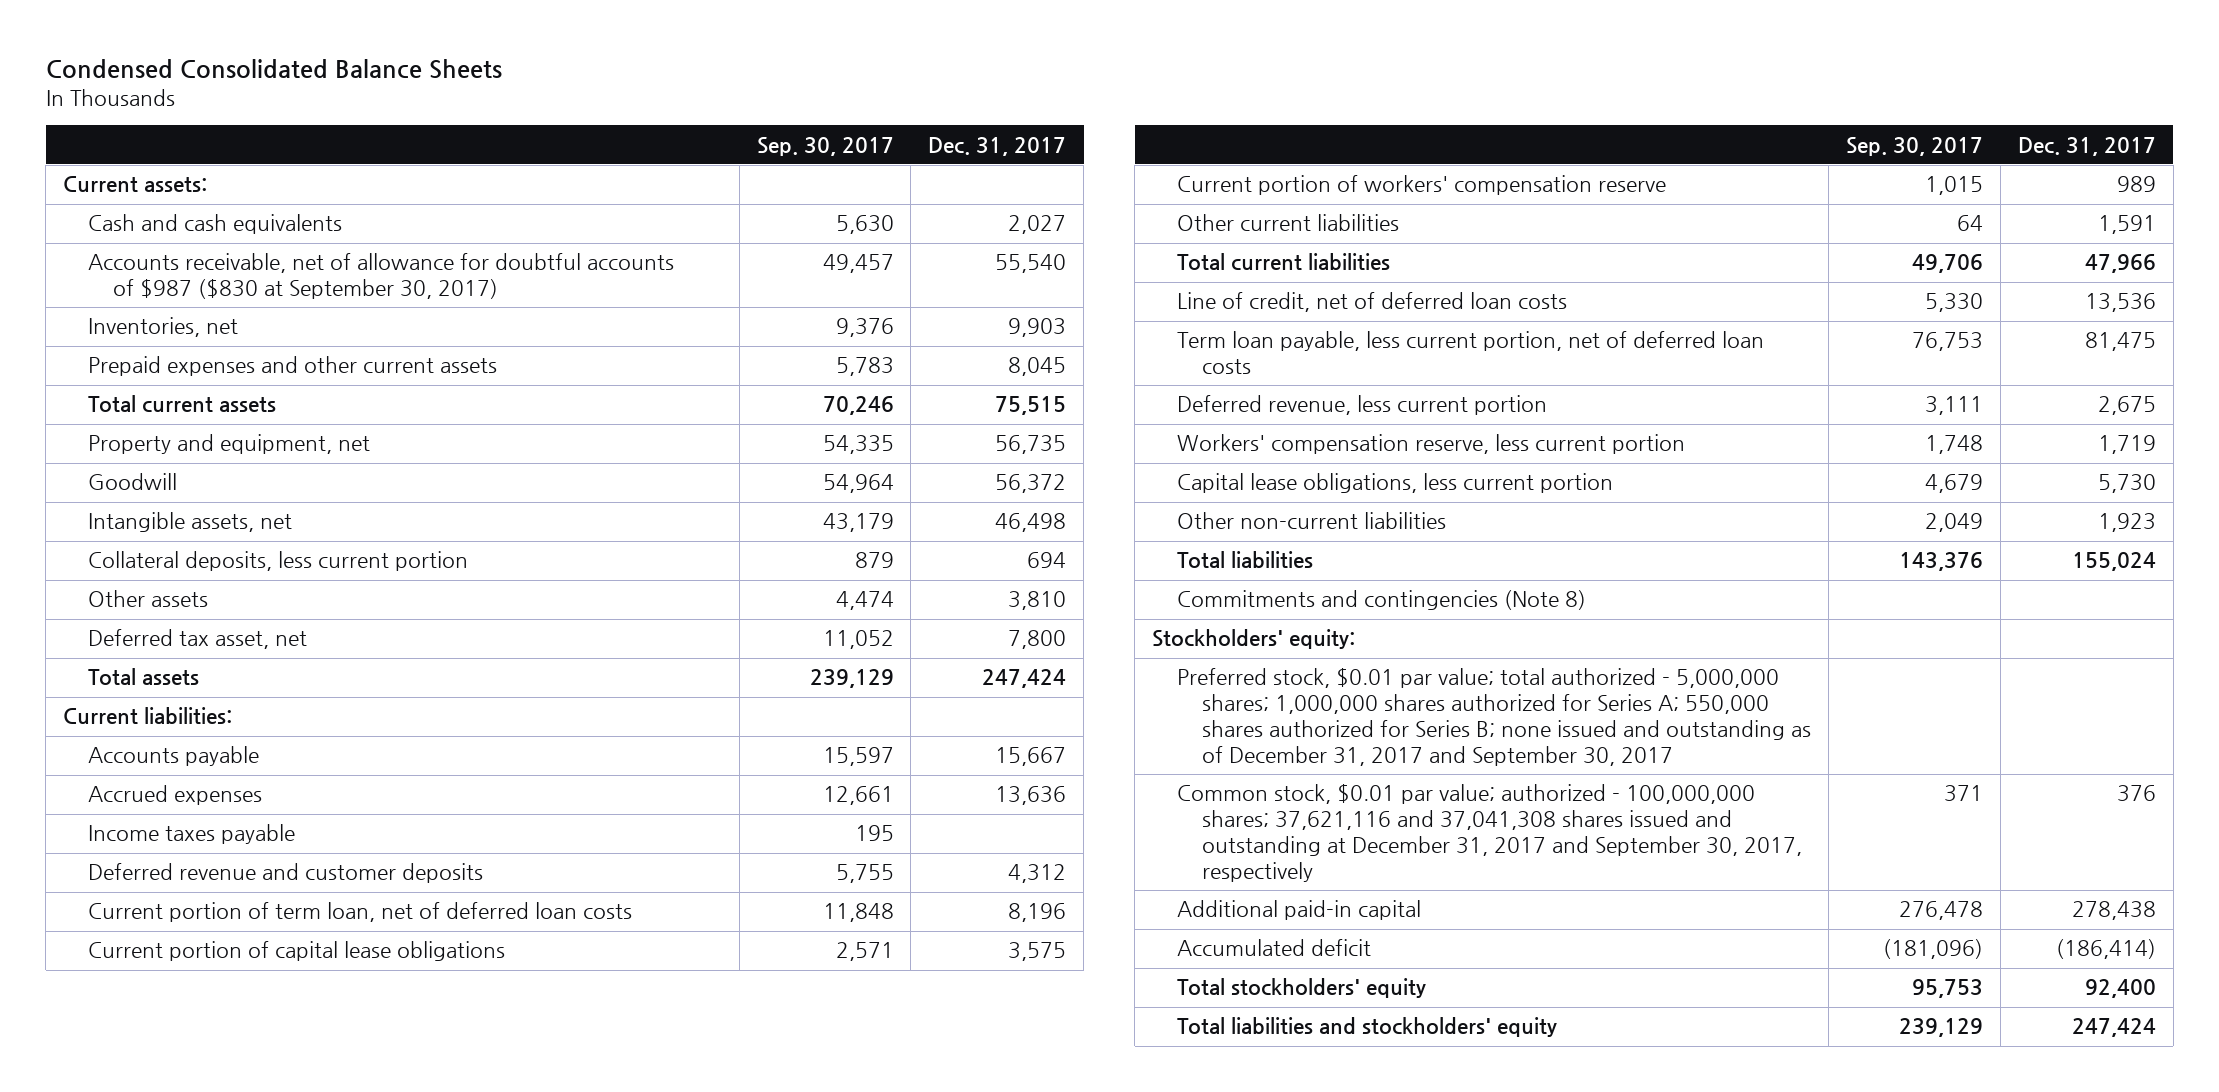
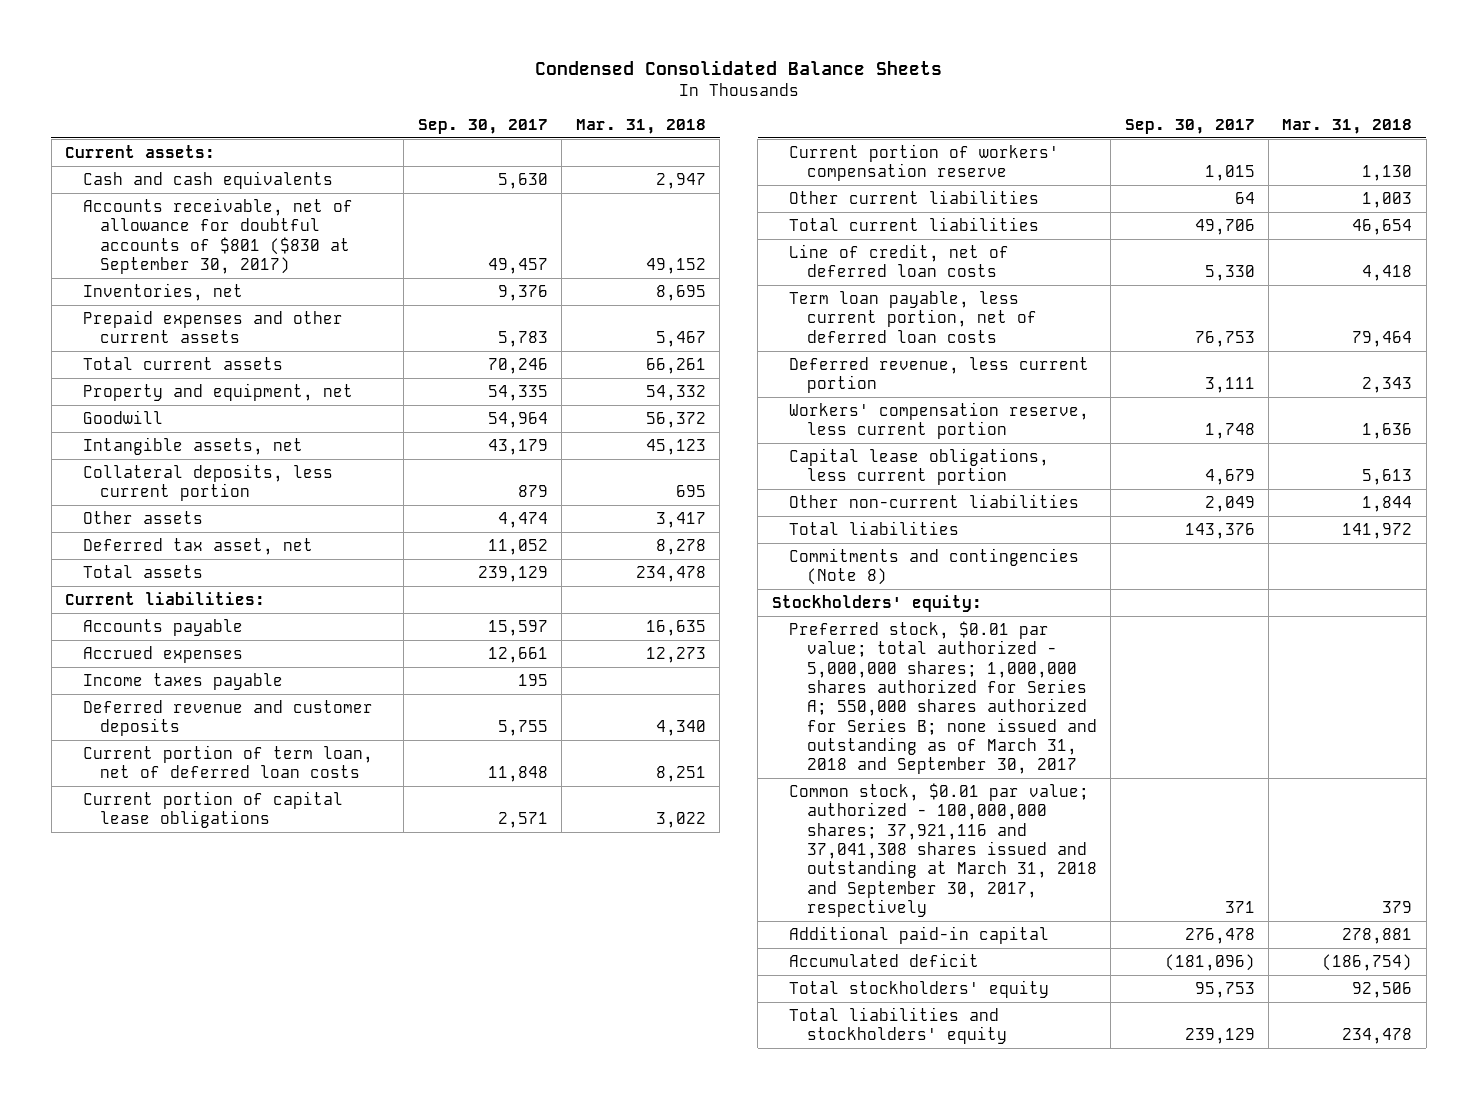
[928,136,1067,156] Dec. 31, 2017 -> none
none -> [575,118,706,134] Mar. 31, 2018
[87,253,674,300] Accounts receivable, net of allowance for doubtful accounts of $987 ($830 at September 30, 2017) -> [82,197,353,274] Accounts receivable, net of allowance for doubtful accounts of $801 ($830 at September 30, 2017)
[1177,668,1812,766] Preferred stock, $0.01 par value; total authorized - 5,000,000 shares; 1,000,000 shares authorized for Series A; 550,000 shares authorized for Series B; none issued and outstanding as of December 31, 2017 and September 30, 2017 -> [789,620,1097,775] Preferred stock, $0.01 par value; total authorized - 5,000,000 shares; 1,000,000 shares authorized for Series A; 550,000 shares authorized for Series B; none issued and outstanding as of March 31, 2018 and September 30, 2017
[1177,784,1803,882] Common stock, $0.01 par value; authorized - 100,000,000 shares; 37,621,116 and 37,041,308 shares issued and outstanding at December 31, 2017 and September 30, 2017, respectively -> [789,782,1097,917] Common stock, $0.01 par value; authorized - 100,000,000 shares; 37,921,116 and 37,041,308 shares issued and outstanding at March 31, 2018 and September 30, 2017, respectively

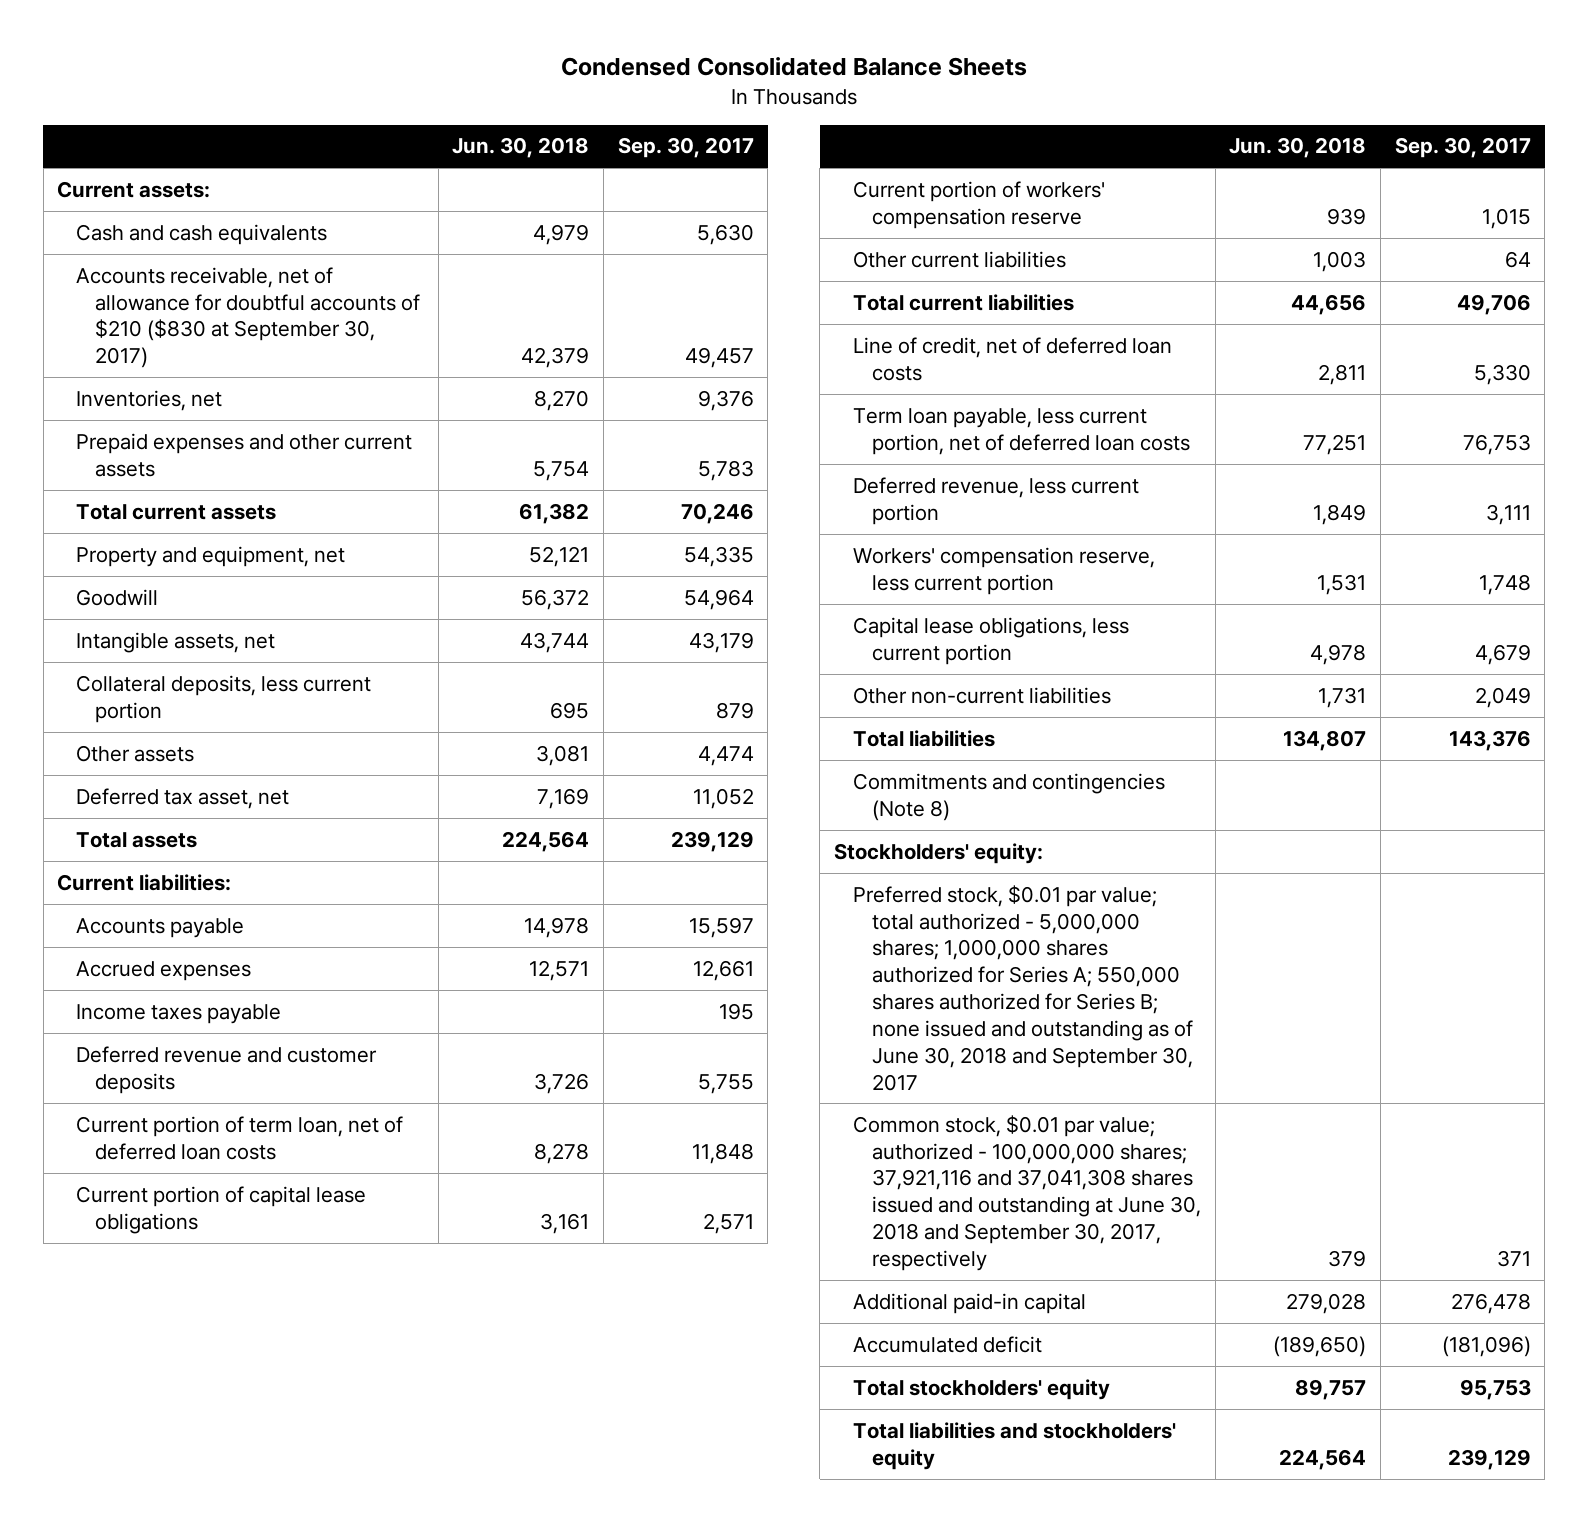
[575,118,706,134] Mar. 31, 2018 -> none
none -> [452,137,590,159] Jun. 30, 2018
[82,197,353,274] Accounts receivable, net of allowance for doubtful accounts of $801 ($830 at September 30, 2017) -> [76,266,421,369] Accounts receivable, net of allowance for doubtful accounts of $210 ($830 at September 30, 2017)
[789,620,1097,775] Preferred stock, $0.01 par value; total authorized - 5,000,000 shares; 1,000,000 shares authorized for Series A; 550,000 shares authorized for Series B; none issued and outstanding as of March 31, 2018 and September 30, 2017 -> [853,884,1194,1091] Preferred stock, $0.01 par value; total authorized - 5,000,000 shares; 1,000,000 shares authorized for Series A; 550,000 shares authorized for Series B; none issued and outstanding as of June 30, 2018 and September 30, 2017
[789,782,1097,917] Common stock, $0.01 par value; authorized - 100,000,000 shares; 37,921,116 and 37,041,308 shares issued and outstanding at March 31, 2018 and September 30, 2017, respectively -> [853,1114,1202,1271] Common stock, $0.01 par value; authorized - 100,000,000 shares; 37,921,116 and 37,041,308 shares issued and outstanding at June 30, 2018 and September 30, 2017, respectively

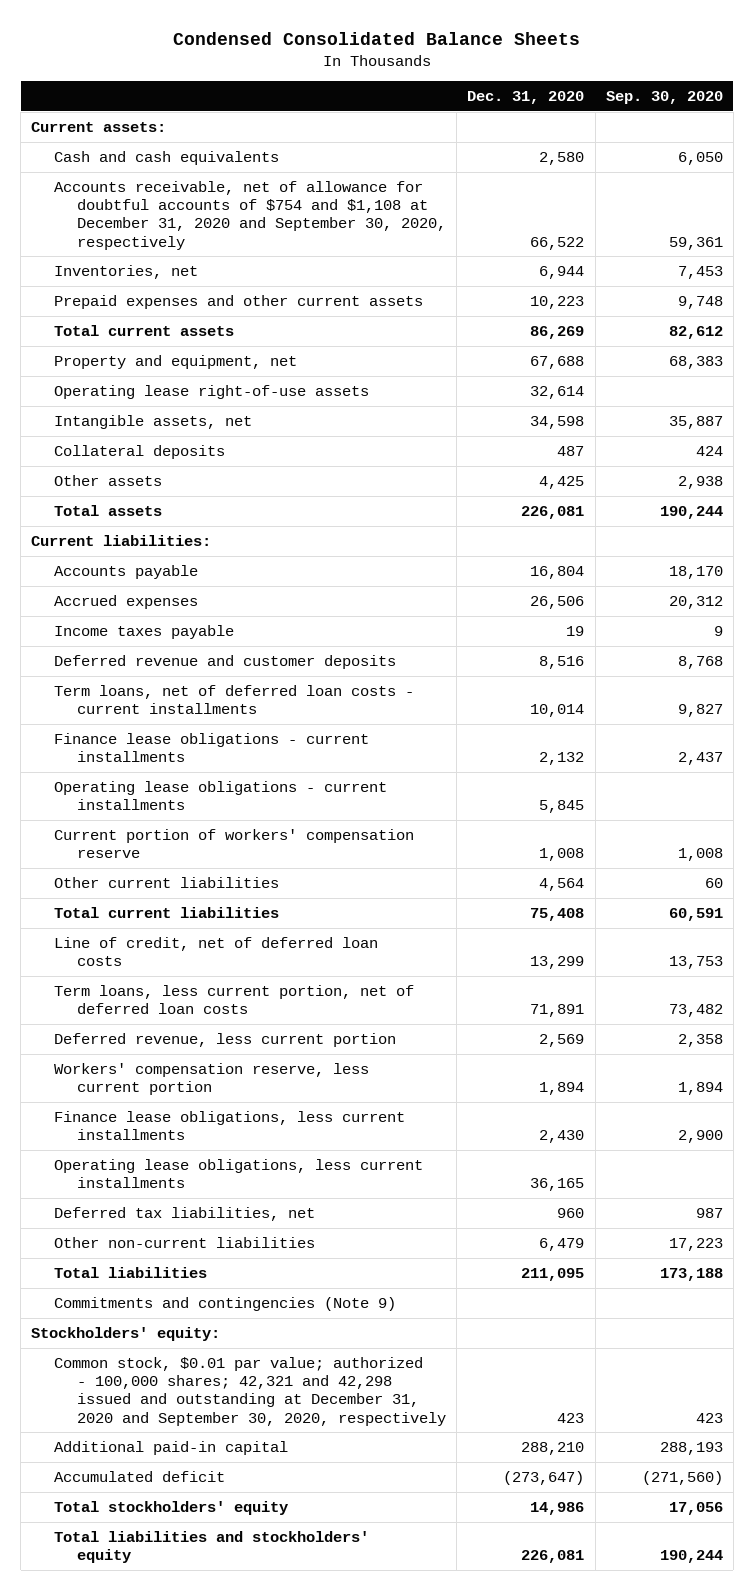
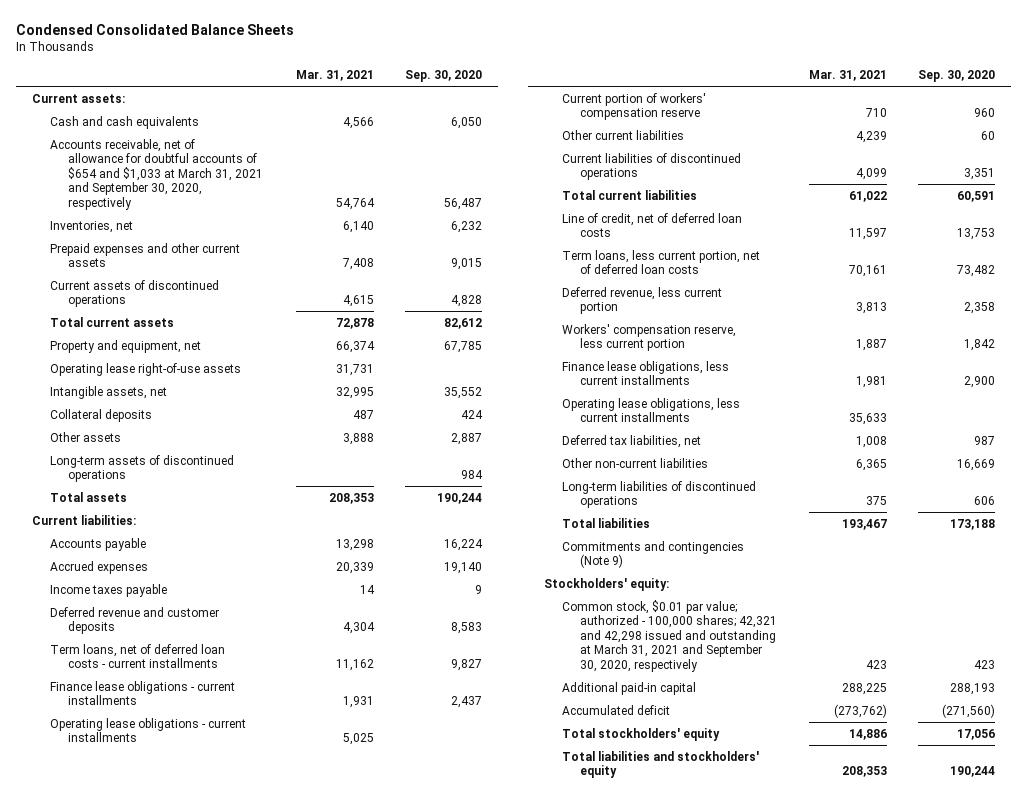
[467,91,585,105] Dec. 31, 2020 -> none
none -> [296,69,375,81] Mar. 31, 2021
[54,180,446,250] Accounts receivable, net of allowance for doubtful accounts of $754 and $1,108 at December 31, 2020 and September 30, 2020, respectively -> [49,138,263,210] Accounts receivable, net of allowance for doubtful accounts of $654 and $1,033 at March 31, 2021 and September 30, 2020, respectively
[668,236,723,250] 59,361 -> [444,197,483,210] 56,487
[677,265,723,279] 7,453 -> [451,220,483,233] 6,232
[677,295,723,309] 9,748 -> [451,258,483,271] 9,015
none -> [49,279,219,308] Current assets of discontinued operations
[668,355,723,369] 68,383 -> [444,340,483,353] 67,785
[668,415,723,429] 35,887 -> [444,386,483,399] 35,552
[677,475,723,489] 2,938 -> [451,432,483,445] 2,887
none -> [49,454,234,483] Long-term assets of discontinued operations
[668,565,723,579] 18,170 -> [444,538,484,551] 16,224
[668,595,723,609] 20,312 -> [444,561,483,574] 19,140
[677,655,723,669] 8,768 -> [451,622,483,635] 8,583
[677,848,723,862] 1,008 -> [974,108,996,118] 960
none -> [562,152,742,181] Current liabilities of discontinued operations
[677,1082,723,1096] 1,894 -> [964,339,996,352] 1,842
[668,1237,723,1251] 17,223 -> [957,458,996,471] 16,669
none -> [562,480,757,509] Long-term liabilities of discontinued operations
[54,1356,446,1426] Common stock, $0.01 par value; authorized - 100,000 shares; 42,321 and 42,298 issued and outstanding at December 31, 2020 and September 30, 2020, respectively -> [562,599,778,672] Common stock, $0.01 par value; authorized - 100,000 shares; 42,321 and 42,298 issued and outstanding at March 31, 2021 and September 30, 2020, respectively

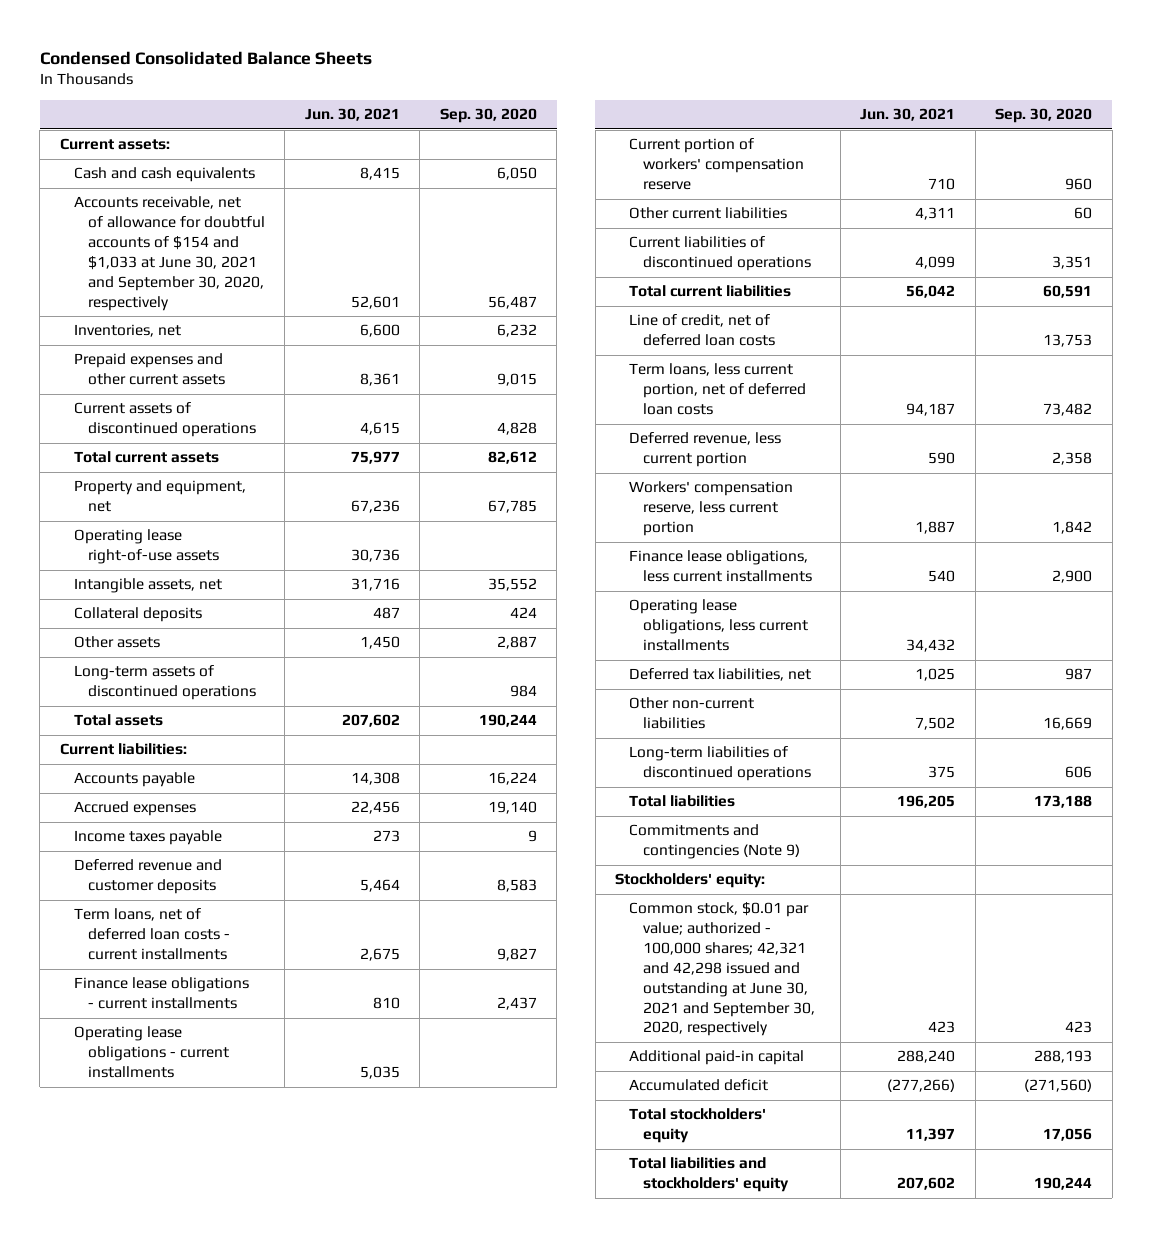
[296,69,375,81] Mar. 31, 2021 -> none
none -> [304,108,400,122] Jun. 30, 2021
[49,138,263,210] Accounts receivable, net of allowance for doubtful accounts of $654 and $1,033 at March 31, 2021 and September 30, 2020, respectively -> [73,196,266,311] Accounts receivable, net of allowance for doubtful accounts of $154 and $1,033 at June 30, 2021 and September 30, 2020, respectively
[562,599,778,672] Common stock, $0.01 par value; authorized - 100,000 shares; 42,321 and 42,298 issued and outstanding at March 31, 2021 and September 30, 2020, respectively -> [629,902,816,1037] Common stock, $0.01 par value; authorized - 100,000 shares; 42,321 and 42,298 issued and outstanding at June 30, 2021 and September 30, 2020, respectively

